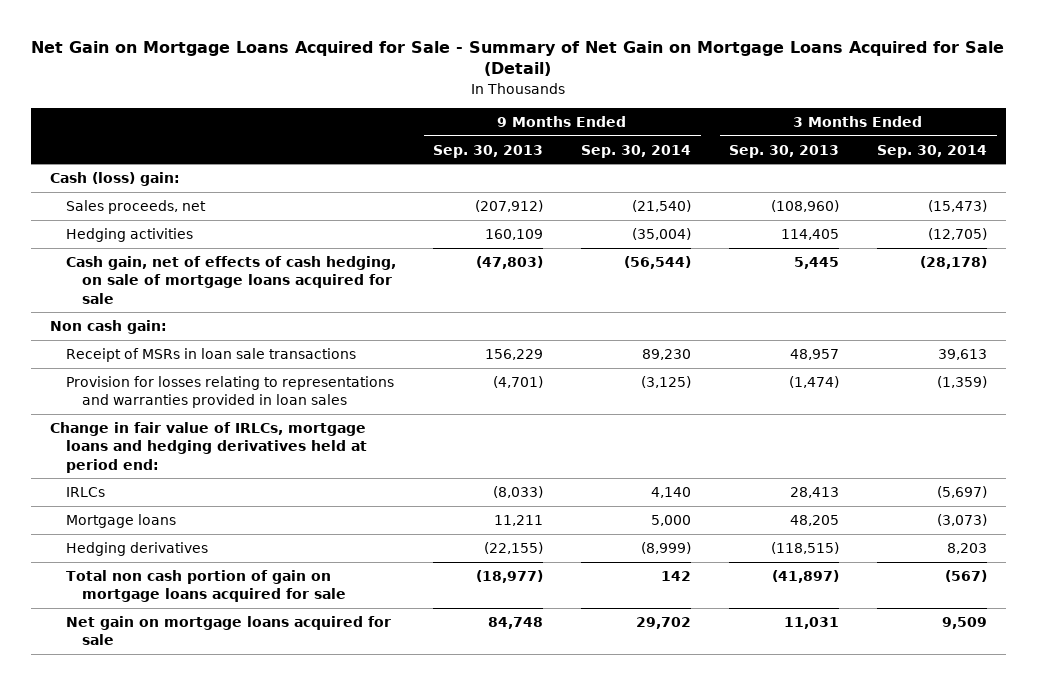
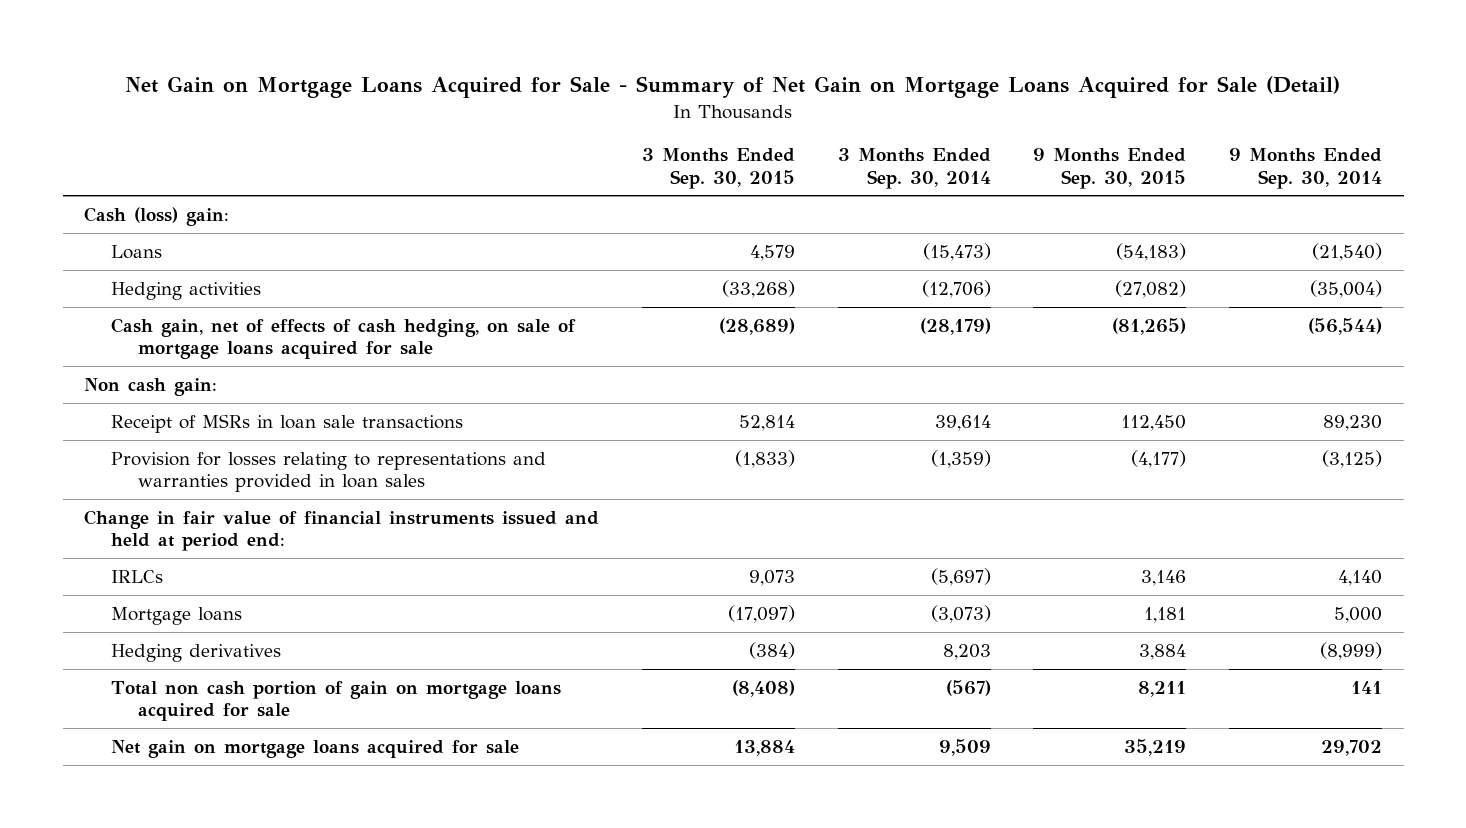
[433,144,544,158] Sep. 30, 2013 -> none
[729,144,840,158] Sep. 30, 2013 -> none
none -> [641,148,795,189] 3 Months Ended Sep. 30, 2015
none -> [1033,148,1187,189] 9 Months Ended Sep. 30, 2015
[65,200,206,215] Sales proceeds, net -> [110,244,162,259] Loans
[928,228,988,241] (12,705) -> [921,279,991,298] (12,706)
[920,256,988,270] (28,178) -> [919,317,991,335] (28,179)
[938,349,988,361] 39,613 -> [934,414,991,431] 39,614
[49,422,367,473] Change in fair value of IRLCs, mortgage loans and hedging derivatives held at period end: -> [84,509,600,552] Change in fair value of financial instruments issued and held at period end:
[661,571,692,582] 142 -> [1351,680,1383,694] 141

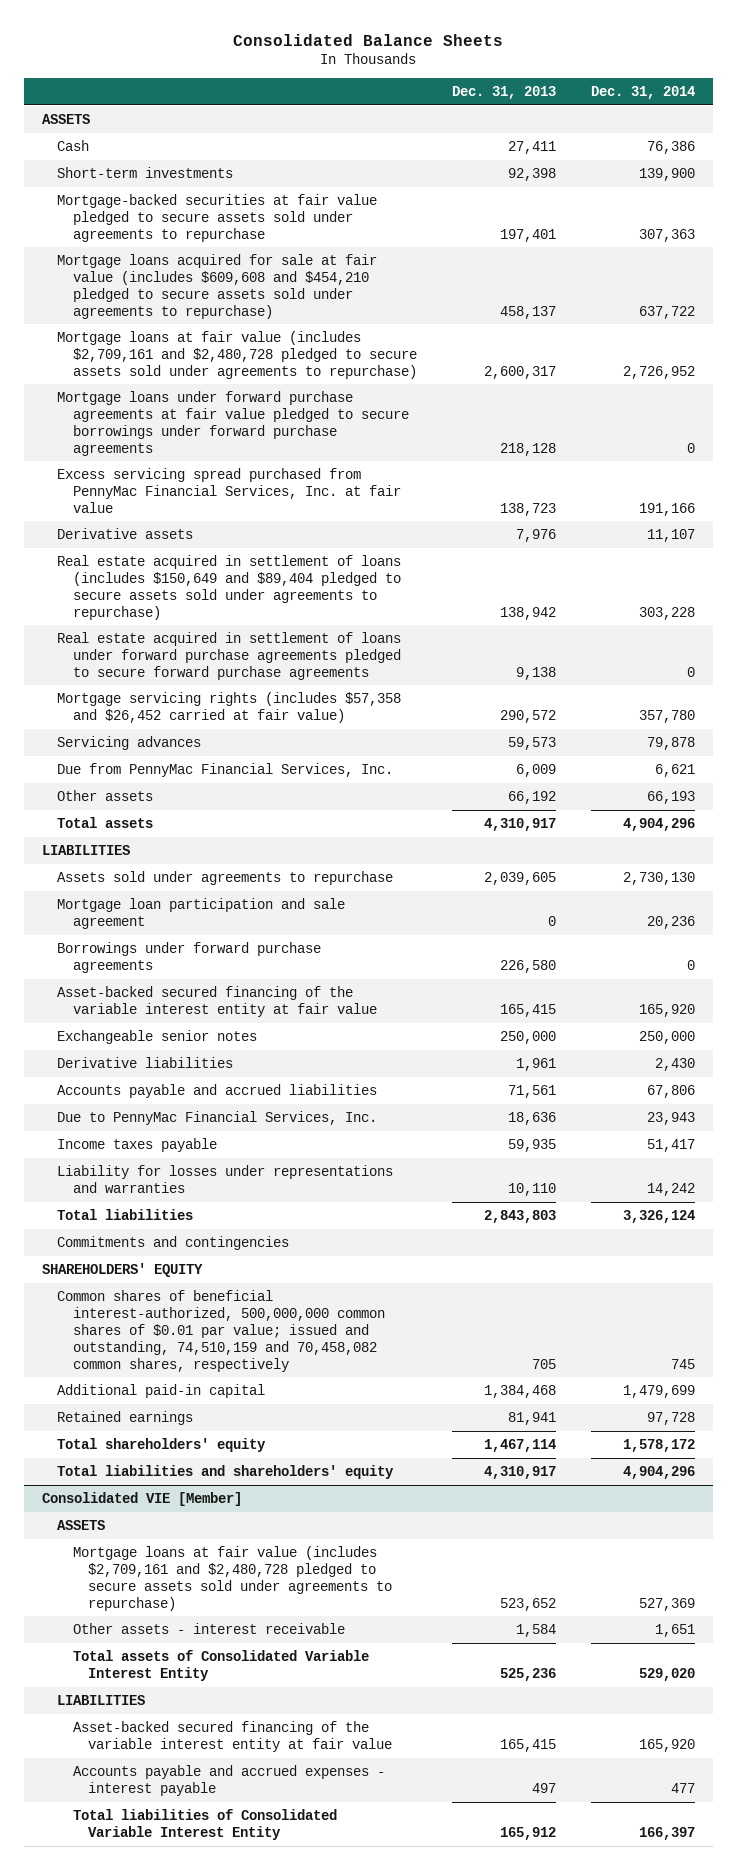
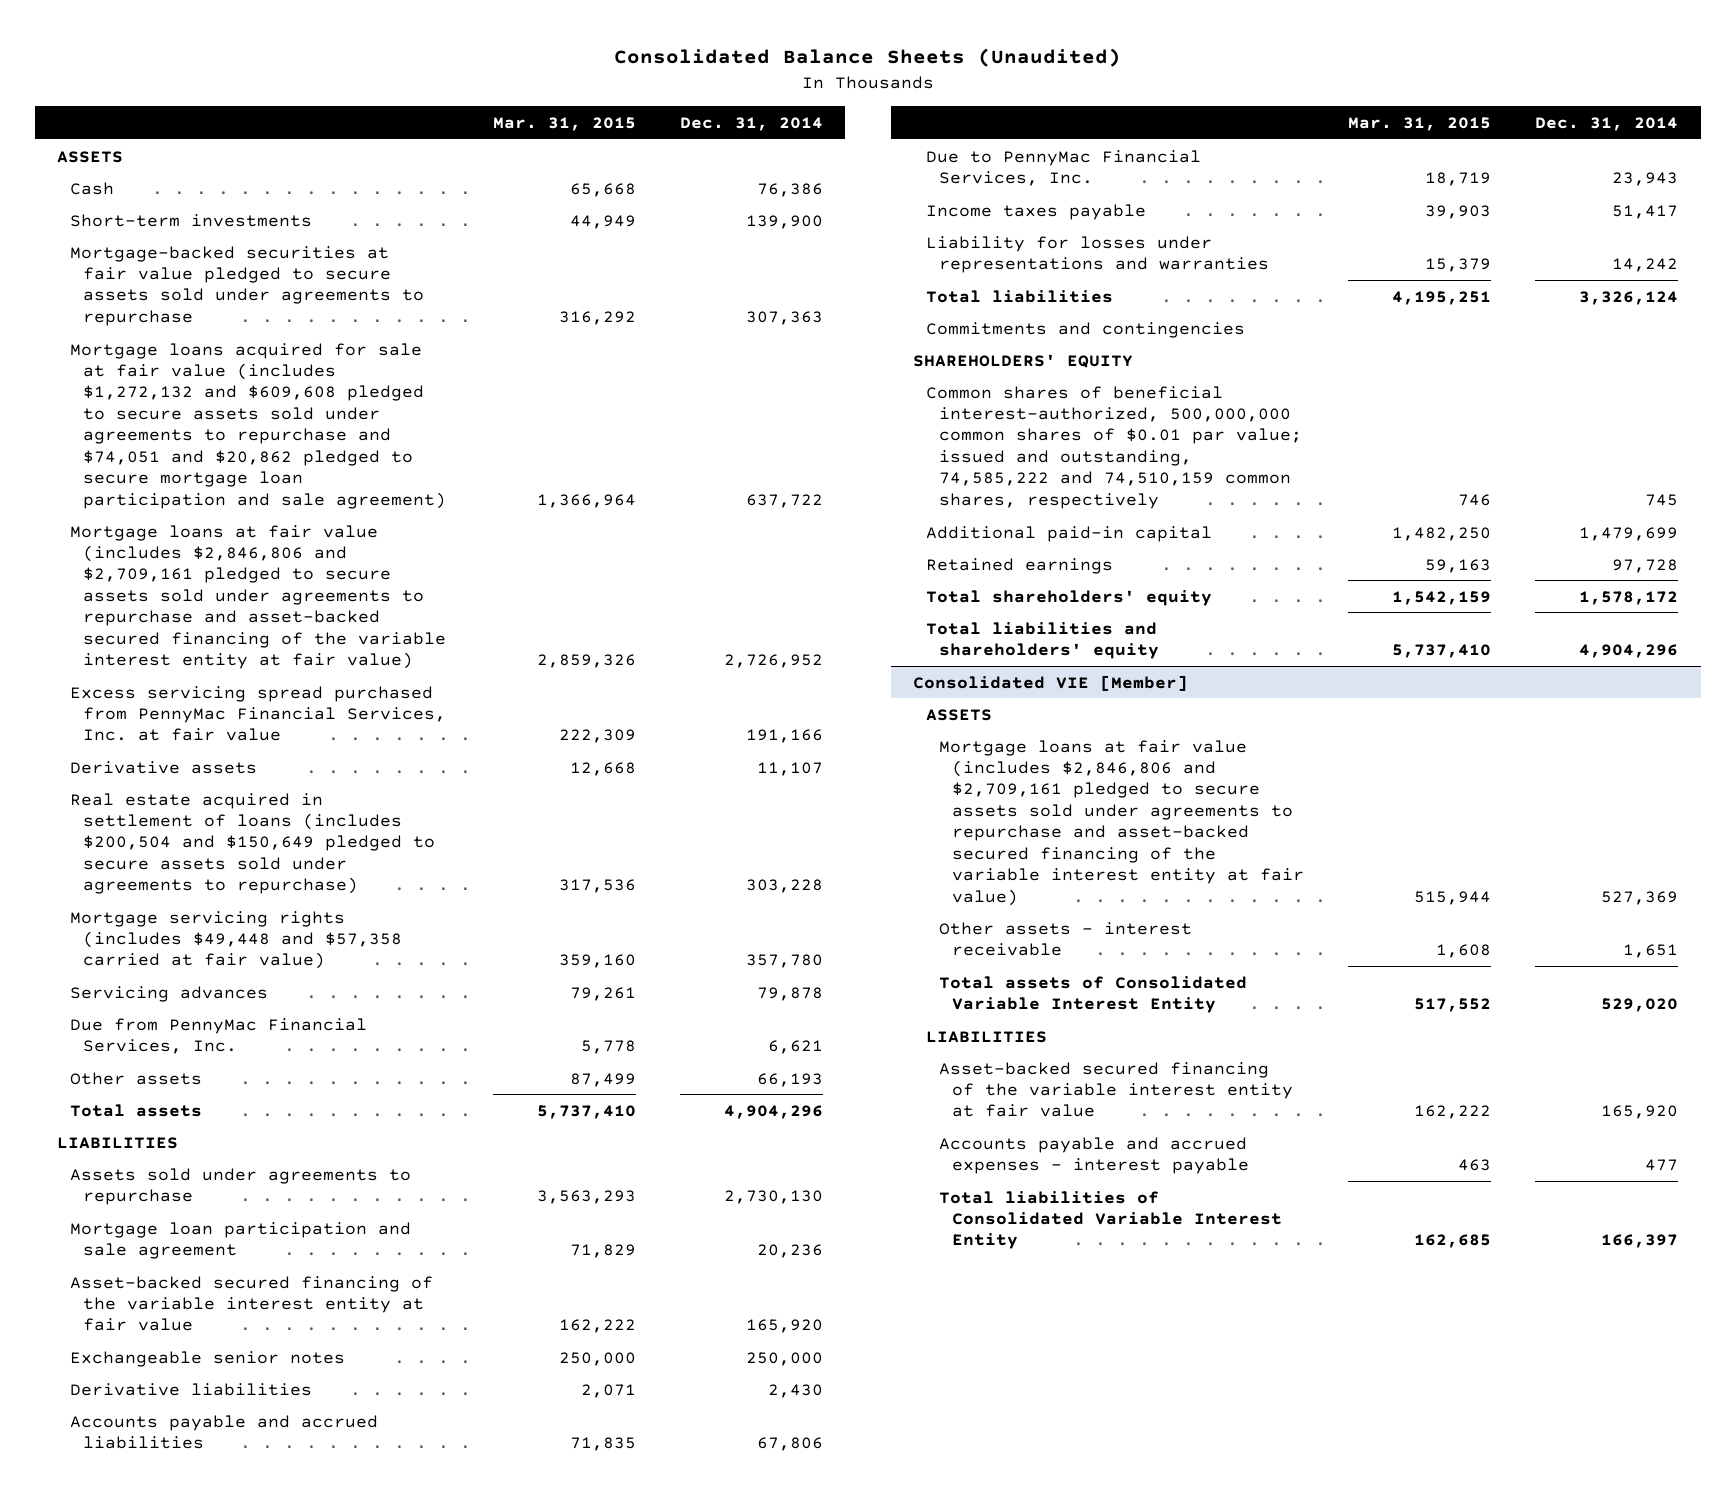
[233,33,504,46] Consolidated Balance Sheets -> [613,48,1121,68] Consolidated Balance Sheets (Unaudited)
[451,86,556,100] Dec. 31, 2013 -> none
none -> [492,116,636,131] Mar. 31, 2015
[57,390,409,456] Mortgage loans under forward purchase agreements at fair value pledged to secure borrowings under forward purchase agreements -> none
[57,253,378,319] Mortgage loans acquired for sale at fair value (includes $609,608 and $454,210 pledged to secure assets sold under agreements to repurchase) -> [70,342,447,509] Mortgage loans acquired for sale at fair value (includes $1,272,132 and $609,608 pledged to secure assets sold under agreements to repurchase and $74,051 and $20,862 pledged to secure mortgage loan participation and sale agreement)
[57,330,417,379] Mortgage loans at fair value (includes $2,709,161 and $2,480,728 pledged to secure assets sold under agreements to repurchase) -> [70,524,447,670] Mortgage loans at fair value (includes $2,846,806 and $2,709,161 pledged to secure assets sold under agreements to repurchase and asset-backed secured financing of the variable interest entity at fair value)
[57,631,402,680] Real estate acquired in settlement of loans under forward purchase agreements pledged to secure forward purchase agreements -> none
[57,554,402,620] Real estate acquired in settlement of loans (includes $150,649 and $89,404 pledged to secure assets sold under agreements to repurchase) -> [70,792,436,895] Real estate acquired in settlement of loans (includes $200,504 and $150,649 pledged to secure assets sold under agreements to repurchase)
[57,691,402,723] Mortgage servicing rights (includes $57,358 and $26,452 carried at fair value) -> [70,910,403,970] Mortgage servicing rights (includes $49,448 and $57,358 carried at fair value)
[57,941,322,973] Borrowings under forward purchase agreements -> none
[57,1289,385,1372] Common shares of beneficial interest-authorized, 500,000,000 common shares of $0.01 par value; issued and outstanding, 74,510,159 and 70,458,082 common shares, respectively -> [925,385,1302,509] Common shares of beneficial interest-authorized, 500,000,000 common shares of $0.01 par value; issued and outstanding, 74,585,222 and 74,510,159 common shares, respectively
[72,1545,393,1611] Mortgage loans at fair value (includes $2,709,161 and $2,480,728 pledged to secure assets sold under agreements to repurchase) -> [938,739,1304,906] Mortgage loans at fair value (includes $2,846,806 and $2,709,161 pledged to secure assets sold under agreements to repurchase and asset-backed secured financing of the variable interest entity at fair value)

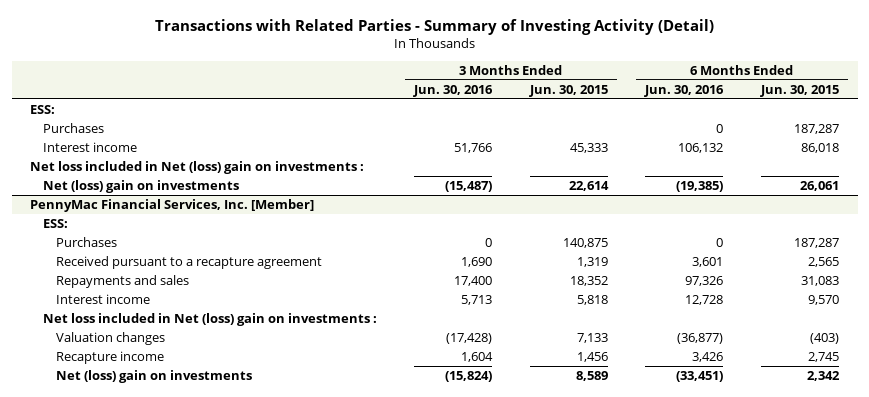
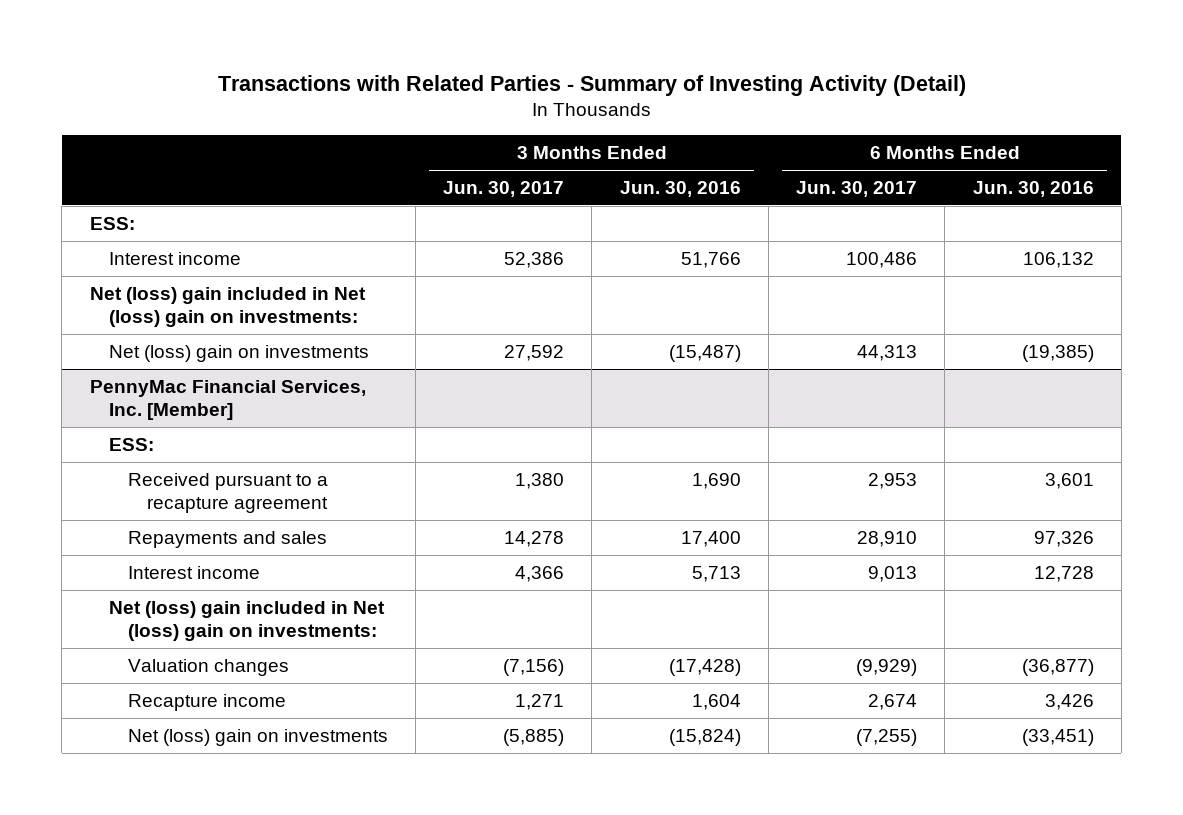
[528,84,608,97] Jun. 30, 2015 -> none
[759,84,839,97] Jun. 30, 2015 -> none
none -> [443,180,565,197] Jun. 30, 2017
none -> [796,180,918,197] Jun. 30, 2017
[42,122,104,133] Purchases -> none
[30,160,365,174] Net loss included in Net (loss) gain on investments : -> [89,286,366,328] Net (loss) gain included in Net (loss) gain on investments:
[55,236,117,247] Purchases -> none
[42,312,377,326] Net loss included in Net (loss) gain on investments : -> [108,600,385,642] Net (loss) gain included in Net (loss) gain on investments:

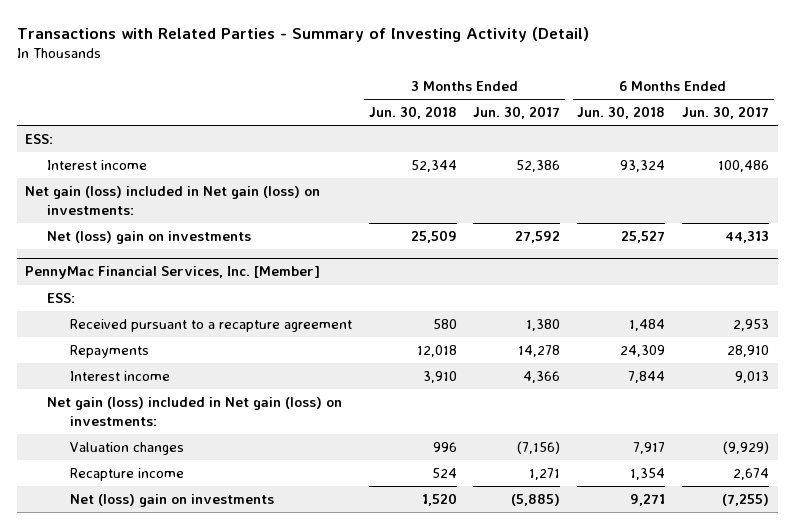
[619,180,741,197] Jun. 30, 2016 -> none
[972,180,1094,197] Jun. 30, 2016 -> none
none -> [368,106,457,120] Jun. 30, 2018
none -> [577,106,666,120] Jun. 30, 2018
[89,286,366,328] Net (loss) gain included in Net (loss) gain on investments: -> [25,186,321,215] Net gain (loss) included in Net gain (loss) on investments:
[127,530,327,548] Repayments and sales -> [69,345,149,359] Repayments
[108,600,385,642] Net (loss) gain included in Net (loss) gain on investments: -> [47,397,343,426] Net gain (loss) included in Net gain (loss) on investments:

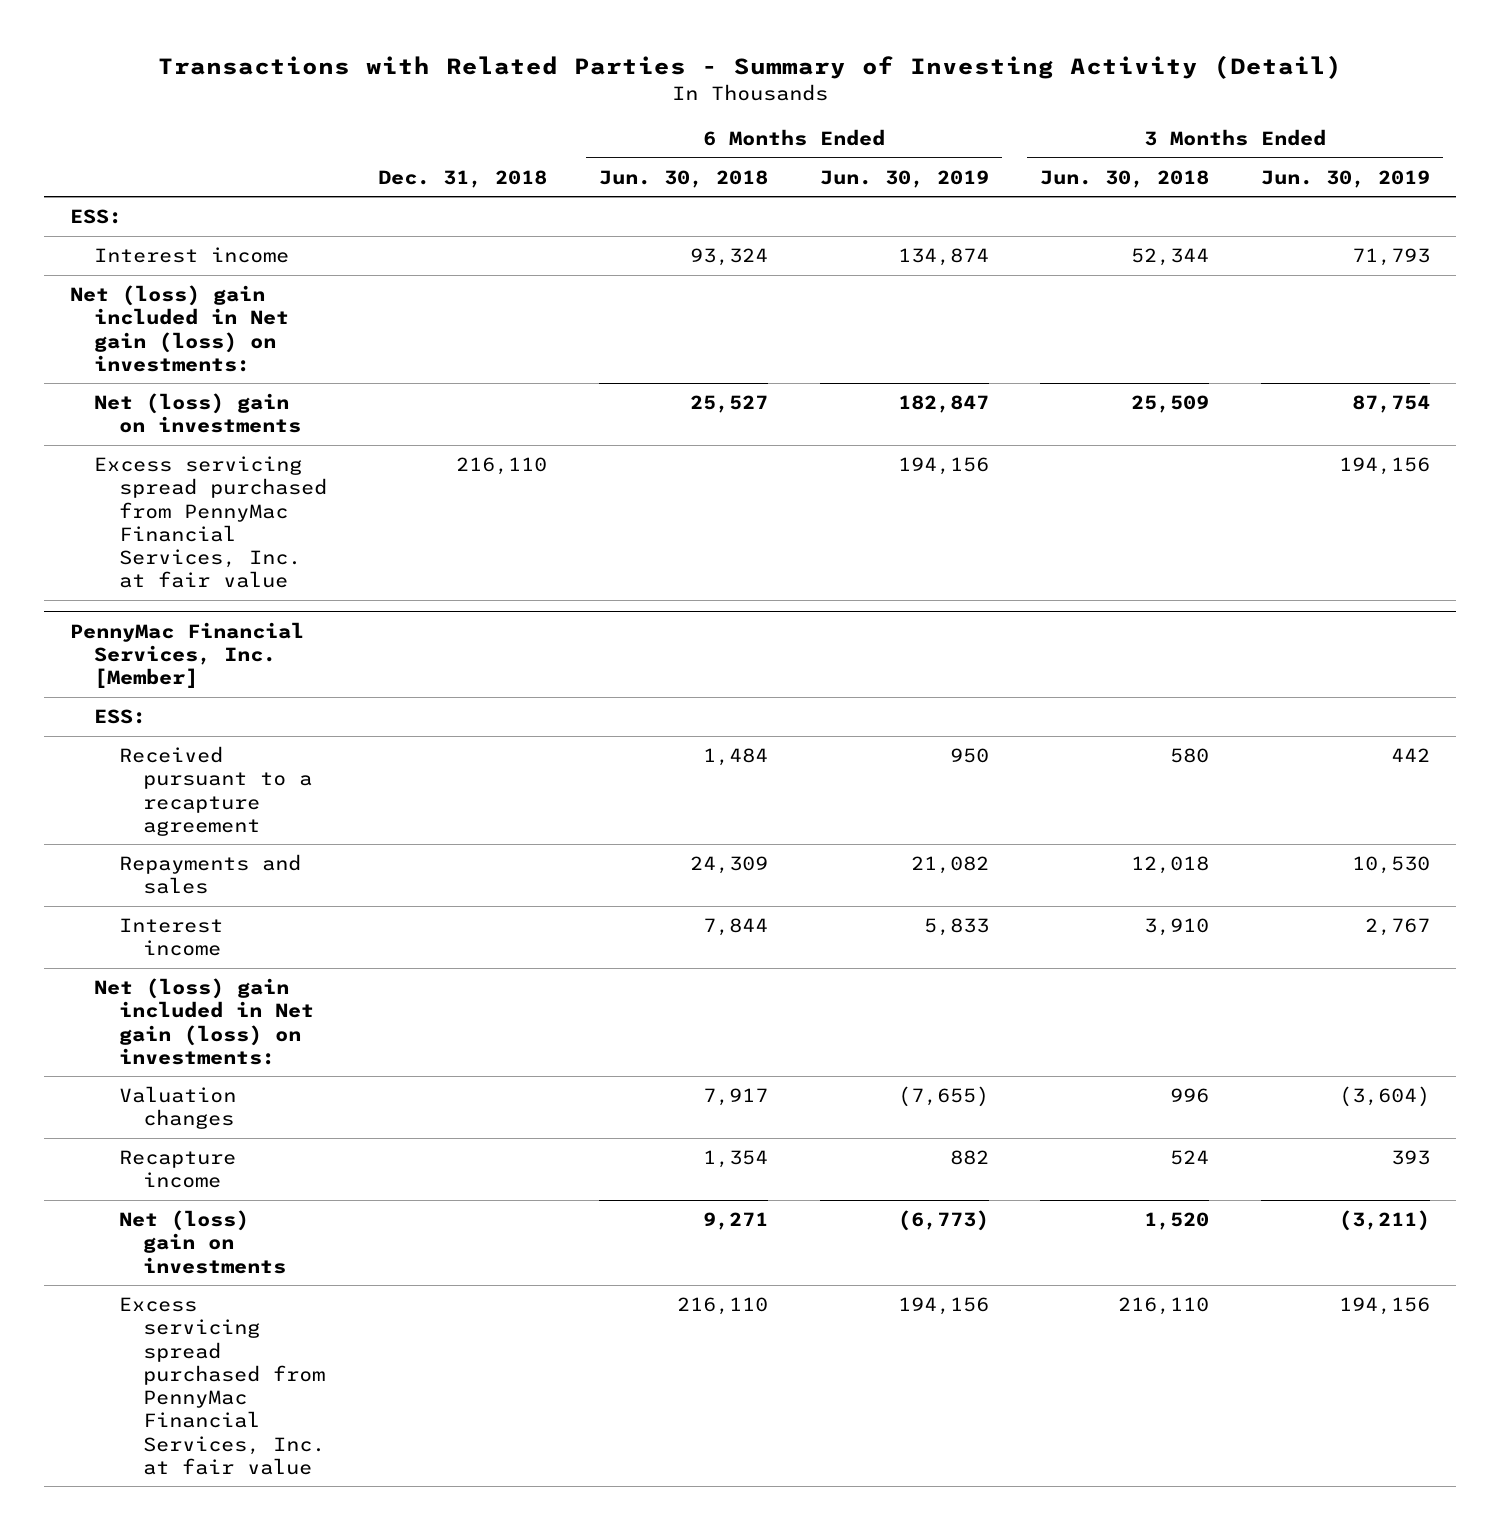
[473,106,561,120] Jun. 30, 2017 -> none
[682,106,770,120] Jun. 30, 2017 -> none
none -> [378,169,548,188] Dec. 31, 2018
none -> [819,169,989,188] Jun. 30, 2019
none -> [1261,169,1431,188] Jun. 30, 2019
[25,186,321,215] Net gain (loss) included in Net gain (loss) on investments: -> [70,284,290,372] Net (loss) gain included in Net gain (loss) on investments:
none -> [94,455,327,589] Excess servicing spread purchased from PennyMac Financial Services, Inc. at fair value
[69,345,149,359] Repayments -> [118,853,301,895] Repayments and sales
[47,397,343,426] Net gain (loss) included in Net gain (loss) on investments: -> [94,977,314,1065] Net (loss) gain included in Net gain (loss) on investments:
none -> [118,1296,325,1475] Excess servicing spread purchased from PennyMac Financial Services, Inc. at fair value

